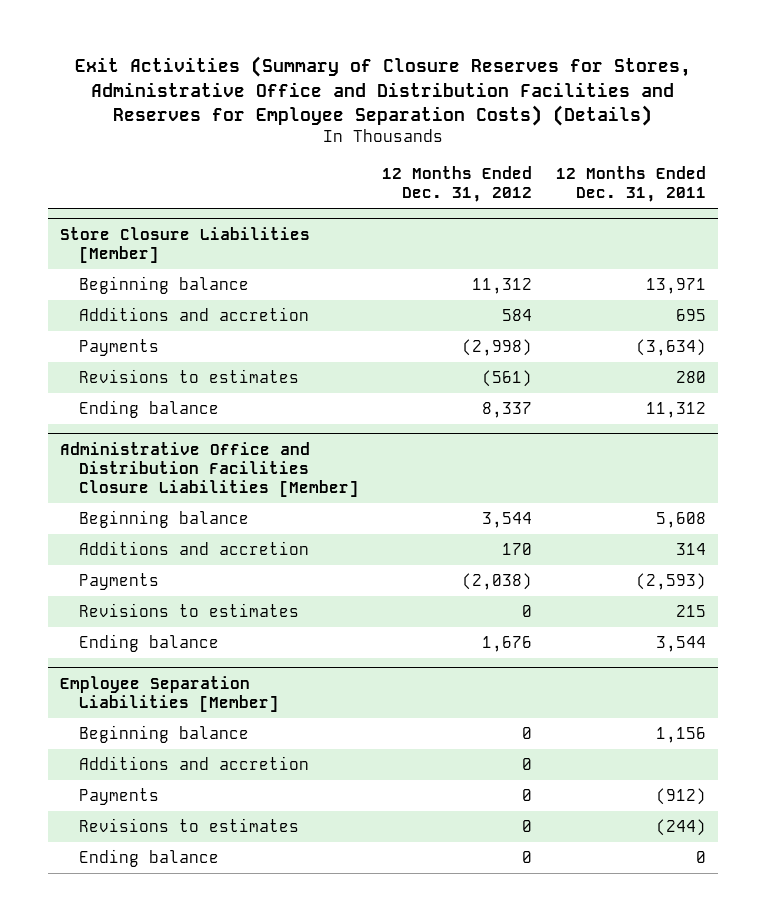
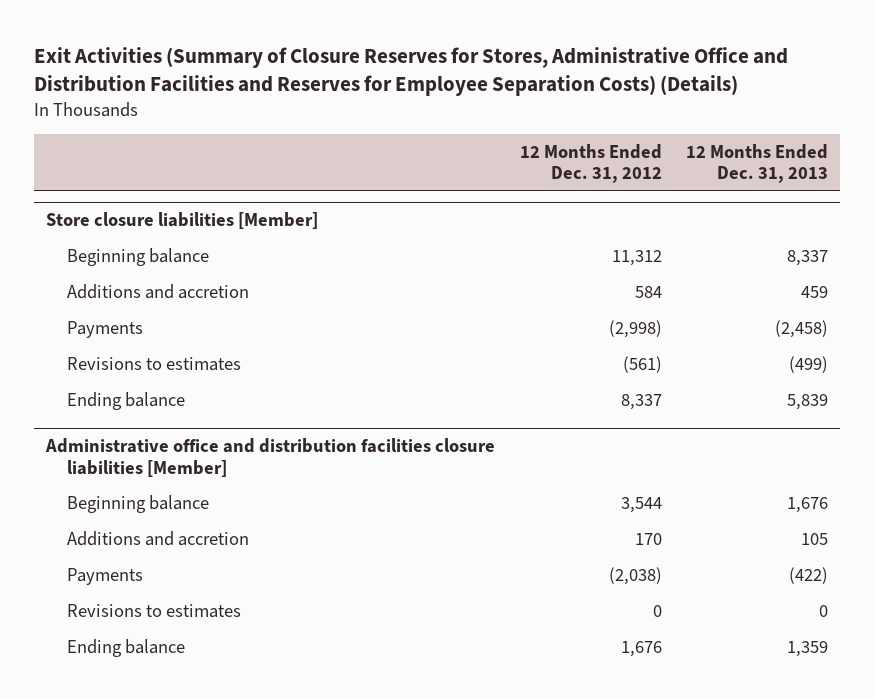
[555,165,706,203] 12 Months Ended Dec. 31, 2011 -> none
none -> [685,143,828,184] 12 Months Ended Dec. 31, 2013
[59,226,310,263] Store Closure Liabilities [Member] -> [46,212,319,230] Store closure liabilities [Member]
[59,441,359,497] Administrative Office and Distribution Facilities Closure Liabilities [Member] -> [45,438,496,477] Administrative office and distribution facilities closure liabilities [Member]
[59,675,279,712] Employee Separation Liabilities [Member] -> none
[78,725,249,744] Beginning balance -> none
[78,756,309,771] Additions and accretion -> none
[78,788,159,806] Payments -> none
[78,818,299,833] Revisions to estimates -> none
[78,849,219,868] Ending balance -> none

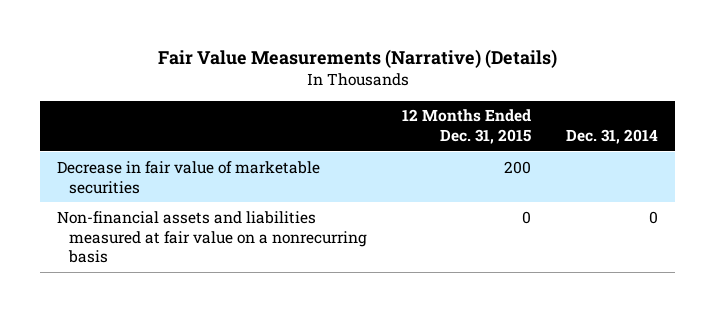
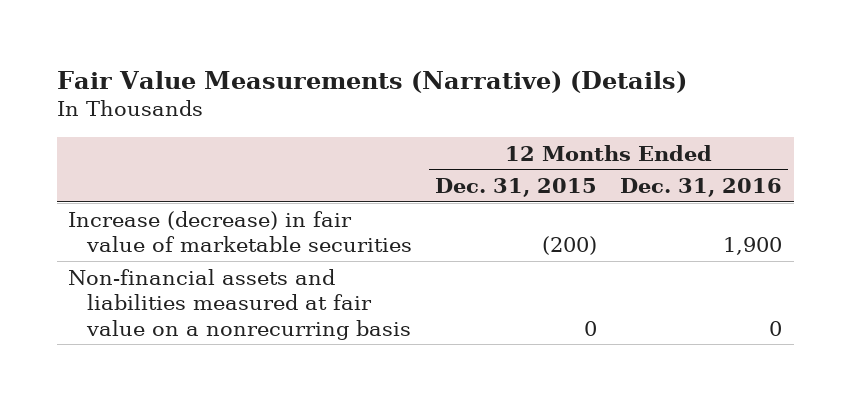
[565,129,658,145] Dec. 31, 2014 -> none
none -> [620,178,783,198] Dec. 31, 2016
[57,160,321,194] Decrease in fair value of marketable securities -> [68,210,413,253] Increase (decrease) in fair value of marketable securities
[503,160,531,174] 200 -> [542,236,598,256] (200)

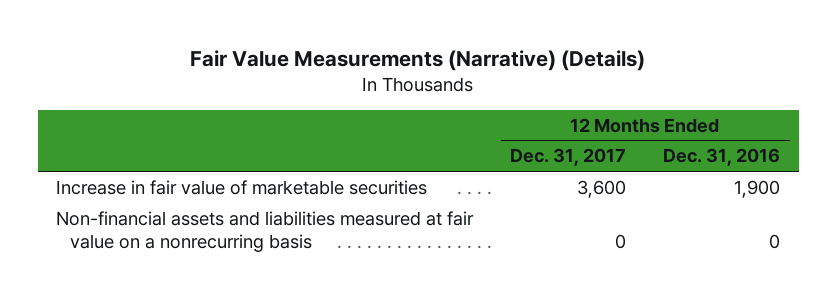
[435,178,598,198] Dec. 31, 2015 -> none
none -> [510,148,627,167] Dec. 31, 2017
[68,210,413,253] Increase (decrease) in fair value of marketable securities -> [56,179,428,195] Increase in fair value of marketable securities

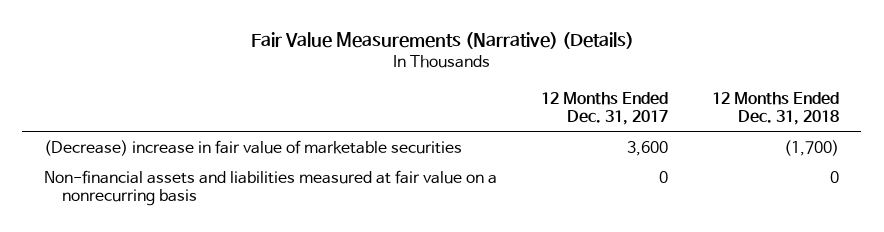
[663,148,781,167] Dec. 31, 2016 -> none
none -> [712,91,840,125] 12 Months Ended Dec. 31, 2018
[56,179,428,195] Increase in fair value of marketable securities -> [44,139,463,156] (Decrease) increase in fair value of marketable securities

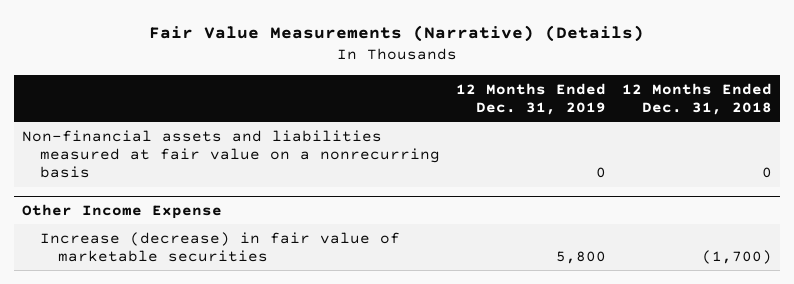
[541,91,669,125] 12 Months Ended Dec. 31, 2017 -> none
none -> [456,82,607,116] 12 Months Ended Dec. 31, 2019
[44,139,463,156] (Decrease) increase in fair value of marketable securities -> none
none -> [21,203,222,219] Other Income Expense
none -> [40,231,401,262] Increase (decrease) in fair value of marketable securities

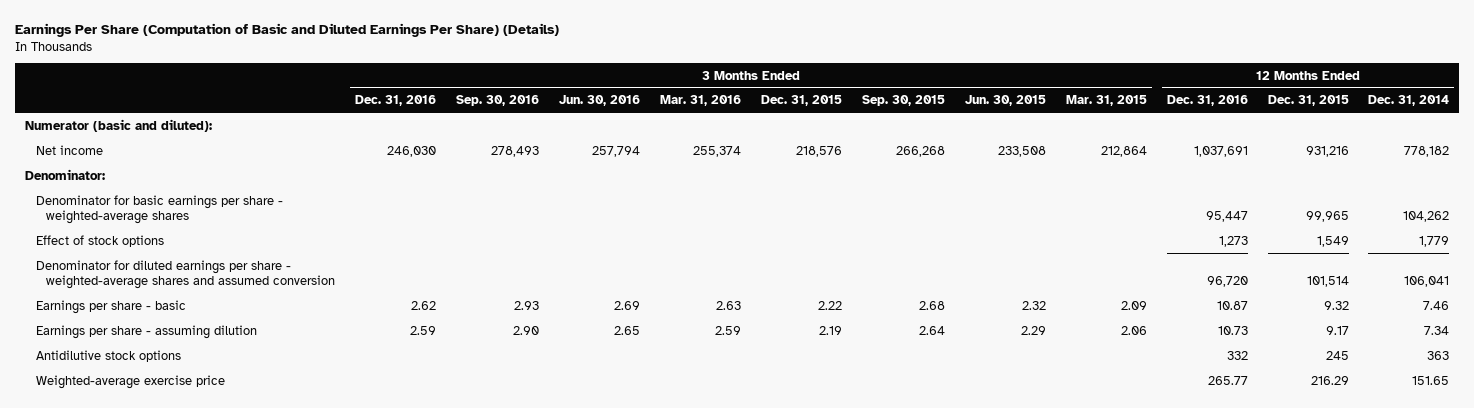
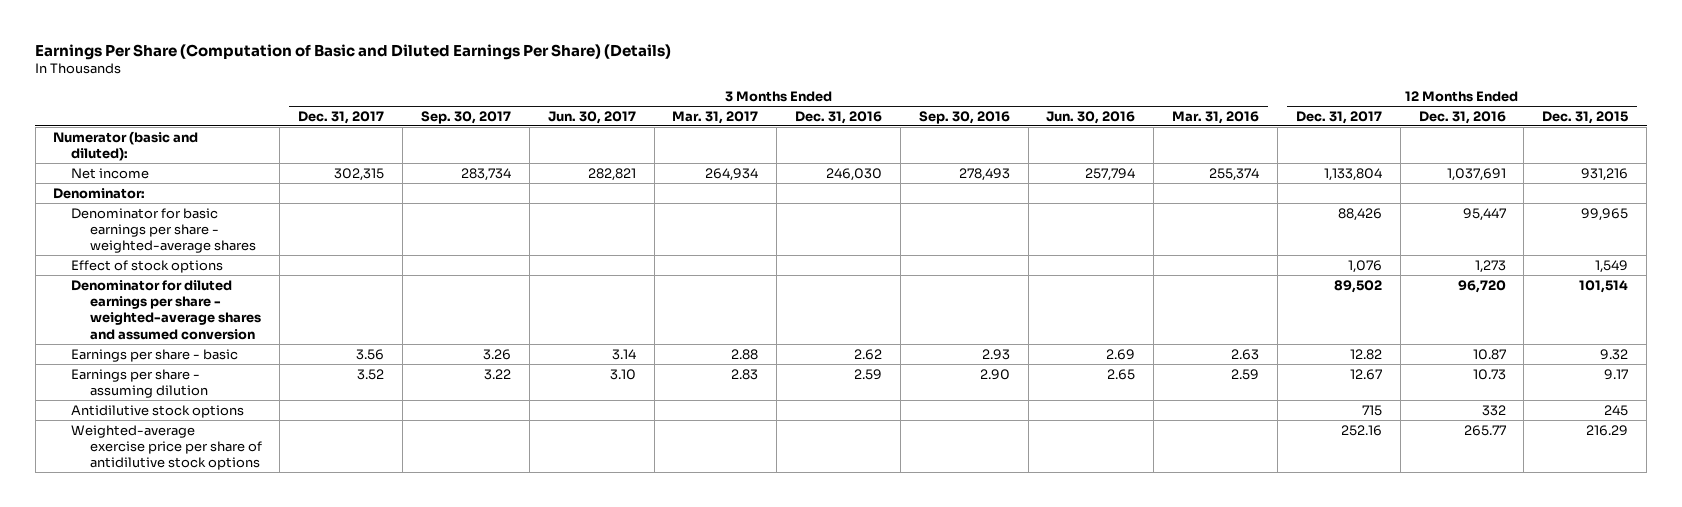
[760,95,842,107] Dec. 31, 2015 -> none
[861,95,945,107] Sep. 30, 2015 -> none
[964,95,1046,107] Jun. 30, 2015 -> none
[1065,95,1147,107] Mar. 31, 2015 -> none
[1368,95,1450,107] Dec. 31, 2014 -> none
none -> [298,110,385,124] Dec. 31, 2017
none -> [420,110,511,124] Sep. 30, 2017
none -> [547,110,636,124] Jun. 30, 2017
none -> [672,110,759,124] Mar. 31, 2017
none -> [1295,110,1382,124] Dec. 31, 2017
[35,374,225,389] Weighted-average exercise price -> [71,424,262,471] Weighted-average exercise price per share of antidilutive stock options

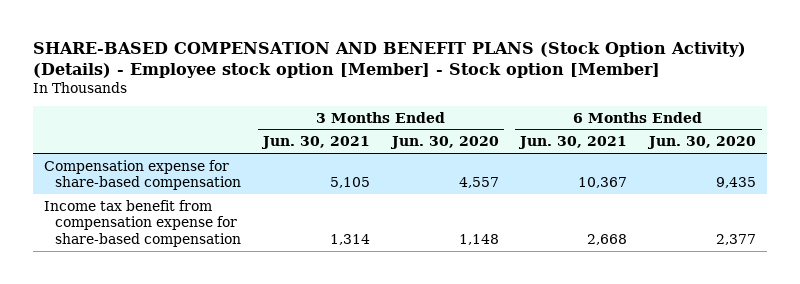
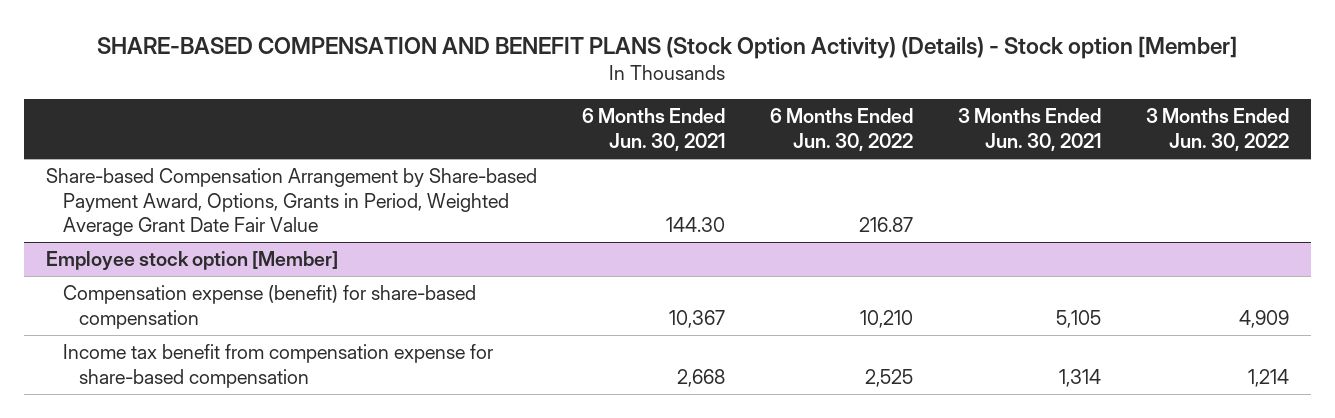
[33,42,747,78] SHARE-BASED COMPENSATION AND BENEFIT PLANS (Stock Option Activity) (Details) - Employee stock option [Member] - Stock option [Member] -> [97,35,1238,59] SHARE-BASED COMPENSATION AND BENEFIT PLANS (Stock Option Activity) (Details) - Stock option [Member]
[389,136,499,150] Jun. 30, 2020 -> none
[647,136,757,150] Jun. 30, 2020 -> none
none -> [769,108,913,152] 6 Months Ended Jun. 30, 2022
none -> [1145,108,1289,152] 3 Months Ended Jun. 30, 2022
none -> [46,168,538,237] Share-based Compensation Arrangement by Share-based Payment Award, Options, Grants in Period, Weighted Average Grant Date Fair Value
none -> [46,251,339,271] Employee stock option [Member]
[44,159,242,191] Compensation expense for share-based compensation -> [62,285,476,329] Compensation expense (benefit) for share-based compensation

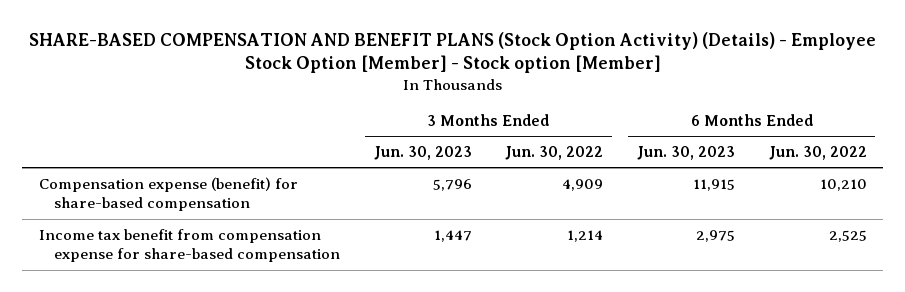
[97,35,1238,59] SHARE-BASED COMPENSATION AND BENEFIT PLANS (Stock Option Activity) (Details) - Stock option [Member] -> [28,31,876,74] SHARE-BASED COMPENSATION AND BENEFIT PLANS (Stock Option Activity) (Details) - Employee Stock Option [Member] - Stock option [Member]
[582,108,726,152] 6 Months Ended Jun. 30, 2021 -> none
[957,108,1101,152] 3 Months Ended Jun. 30, 2021 -> none
none -> [373,145,472,160] Jun. 30, 2023
none -> [636,145,735,160] Jun. 30, 2023
[46,168,538,237] Share-based Compensation Arrangement by Share-based Payment Award, Options, Grants in Period, Weighted Average Grant Date Fair Value -> none
[46,251,339,271] Employee stock option [Member] -> none

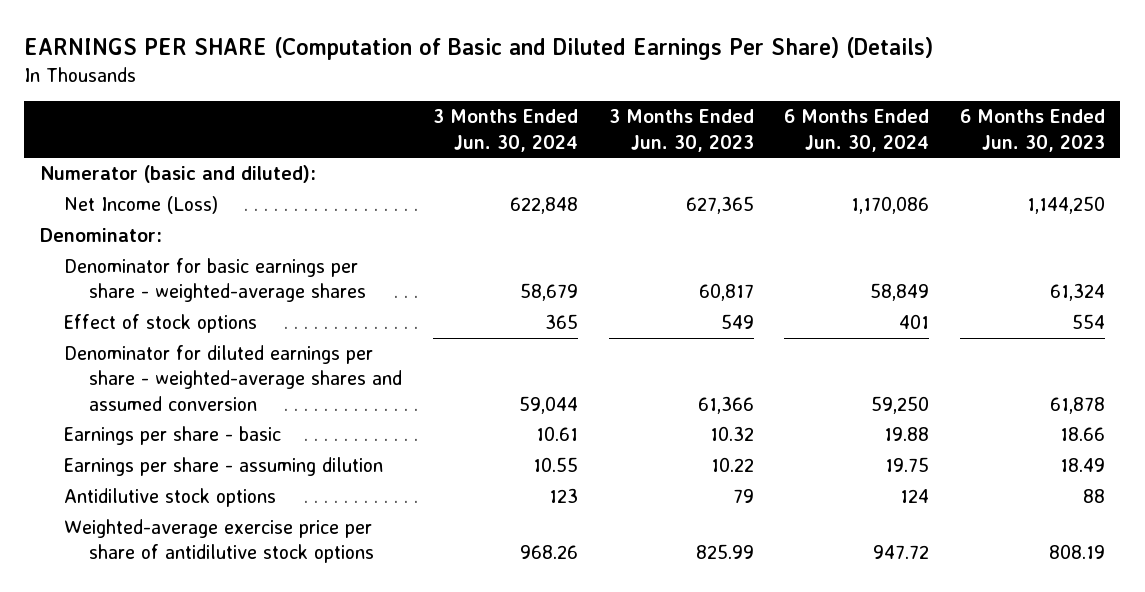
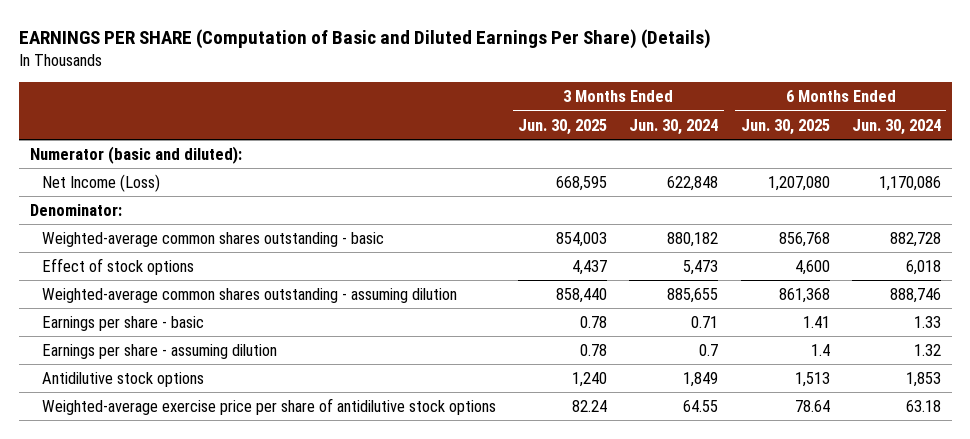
[608,109,754,152] 3 Months Ended Jun. 30, 2023 -> none
[960,109,1106,152] 6 Months Ended Jun. 30, 2023 -> none
none -> [518,118,608,135] Jun. 30, 2025
none -> [740,118,830,135] Jun. 30, 2025
[64,345,403,411] Denominator for diluted earnings per share - weighted-average shares and assumed conversion -> none
[64,258,367,303] Denominator for basic earnings per share - weighted-average shares -> [42,231,385,247] Weighted-average common shares outstanding - basic
[519,283,578,302] 58,679 -> [667,231,719,247] 880,182
[870,283,930,302] 58,849 -> [889,231,941,247] 882,728
[544,314,578,330] 365 -> [683,259,719,275] 5,473
[899,314,930,330] 401 -> [905,259,941,275] 6,018
none -> [42,287,458,303] Weighted-average common shares outstanding - assuming dilution
[535,426,578,442] 10.61 -> [691,315,719,328] 0.71
[884,427,930,442] 19.88 -> [913,315,941,328] 1.33
[532,457,578,473] 10.55 -> [699,343,719,356] 0.7
[885,457,930,473] 19.75 -> [913,343,941,356] 1.32
[548,488,578,504] 123 -> [683,371,719,387] 1,849
[900,489,930,504] 124 -> [905,371,941,387] 1,853
[519,545,578,560] 968.26 -> [683,399,719,412] 64.55
[873,545,930,560] 947.72 -> [905,399,941,412] 63.18

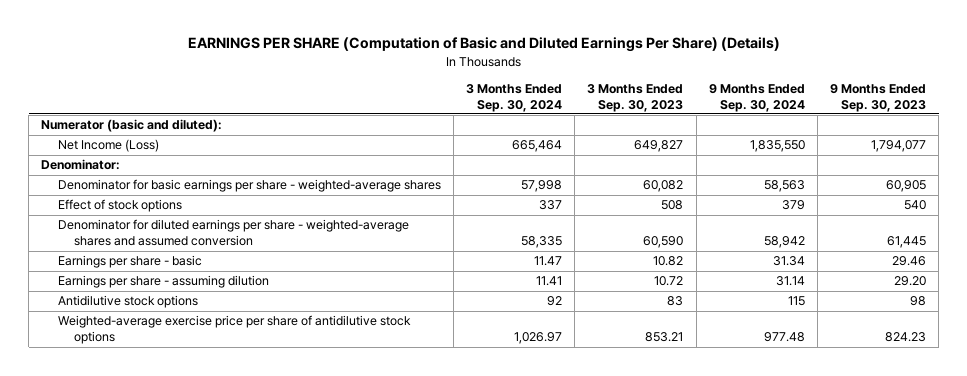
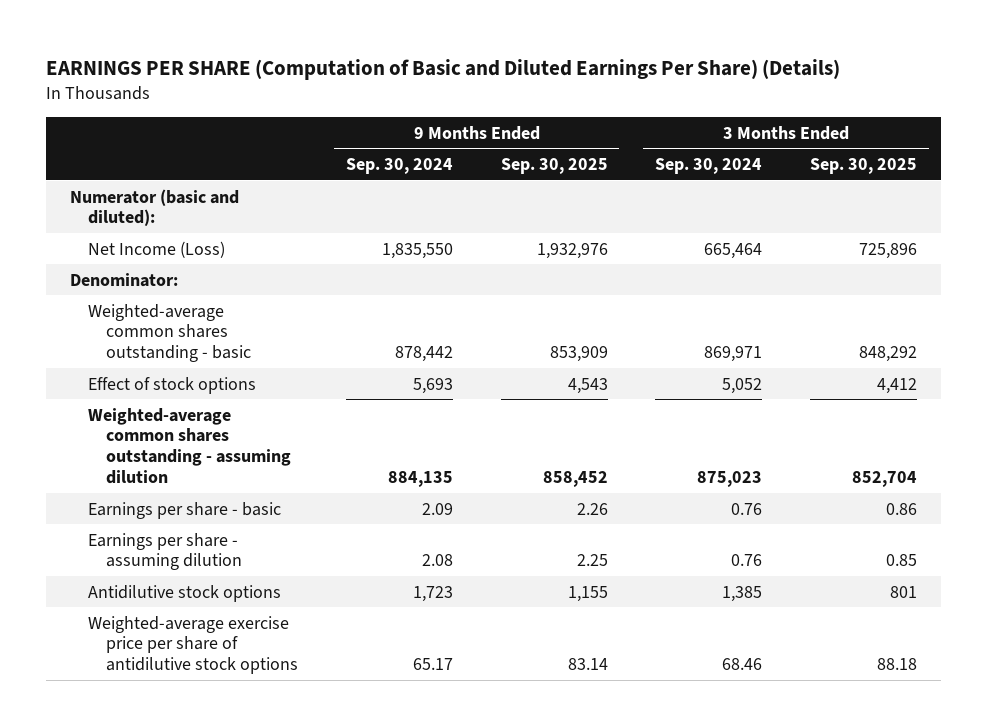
[587,83,684,112] 3 Months Ended Sep. 30, 2023 -> none
[830,83,927,112] 9 Months Ended Sep. 30, 2023 -> none
none -> [500,158,608,175] Sep. 30, 2025
none -> [809,158,917,175] Sep. 30, 2025
[57,219,409,247] Denominator for diluted earnings per share - weighted-average shares and assumed conversion -> none
[57,179,441,193] Denominator for basic earnings per share - weighted-average shares -> [88,303,252,363] Weighted-average common shares outstanding - basic
[521,180,563,193] 57,998 -> [704,346,763,363] 869,971
[763,180,805,193] 58,563 -> [394,346,453,363] 878,442
[539,200,563,211] 337 -> [722,377,763,394] 5,052
[781,200,805,211] 379 -> [412,377,453,394] 5,693
none -> [88,407,292,485] Weighted-average common shares outstanding - assuming dilution
[534,256,563,267] 11.47 -> [731,502,763,515] 0.76
[772,256,805,267] 31.34 -> [421,502,453,515] 2.09
[536,276,563,287] 11.41 -> [731,554,763,567] 0.76
[775,276,805,287] 31.14 -> [421,554,453,567] 2.08
[547,296,563,307] 92 -> [722,585,763,602] 1,385
[787,296,805,307] 115 -> [412,585,453,602] 1,723
[514,332,563,345] 1,026.97 -> [722,658,763,671] 68.46
[763,332,805,343] 977.48 -> [412,658,453,671] 65.17

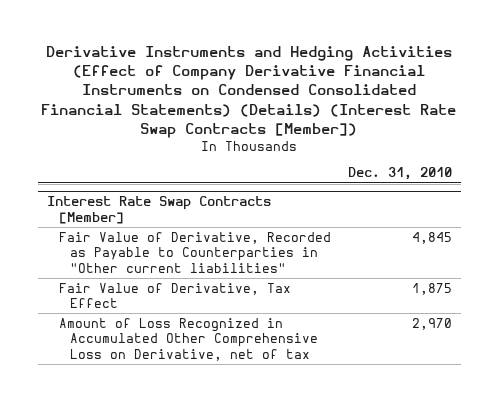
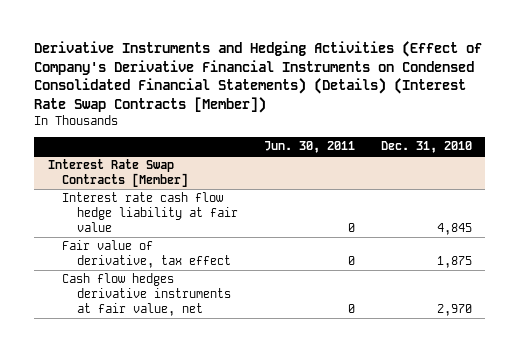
[41,46,457,138] Derivative Instruments and Hedging Activities (Effect of Company Derivative Financial Instruments on Condensed Consolidated Financial Statements) (Details) (Interest Rate Swap Contracts [Member]) -> [34,41,483,114] Derivative Instruments and Hedging Activities (Effect of Company's Derivative Financial Instruments on Condensed Consolidated Financial Statements) (Details) (Interest Rate Swap Contracts [Member])
none -> [263,141,355,154] Jun. 30, 2011
[58,231,331,274] Fair Value of Derivative, Recorded as Payable to Counterparties in "Other current liabilities" -> [62,192,238,232] Interest rate cash flow hedge liability at fair value
[58,282,291,309] Fair Value of Derivative, Tax Effect -> [62,240,231,268] Fair value of derivative, tax effect
[58,317,319,362] Amount of Loss Recognized in Accumulated Other Comprehensive Loss on Derivative, net of tax -> [62,273,231,316] Cash flow hedges derivative instruments at fair value, net

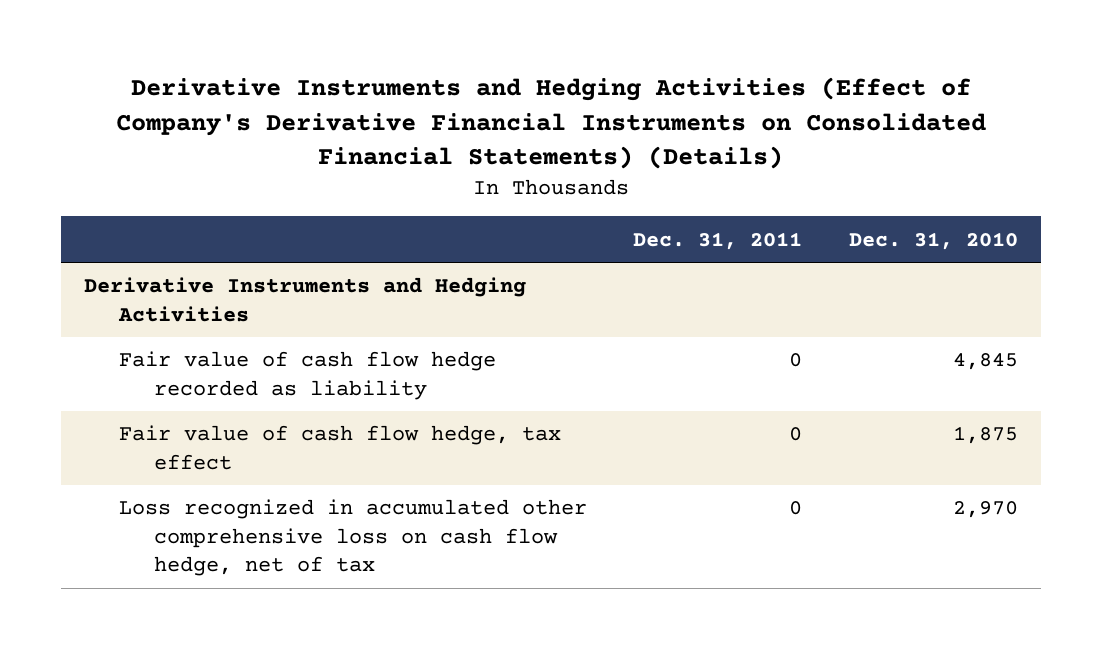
[34,41,483,114] Derivative Instruments and Hedging Activities (Effect of Company's Derivative Financial Instruments on Condensed Consolidated Financial Statements) (Details) (Interest Rate Swap Contracts [Member]) -> [115,77,986,170] Derivative Instruments and Hedging Activities (Effect of Company's Derivative Financial Instruments on Consolidated Financial Statements) (Details)
[263,141,355,154] Jun. 30, 2011 -> none
none -> [633,231,803,250] Dec. 31, 2011
[47,159,189,187] Interest Rate Swap Contracts [Member] -> none
none -> [84,277,527,322] Derivative Instruments and Hedging Activities
[62,192,238,232] Interest rate cash flow hedge liability at fair value -> [118,351,496,400] Fair value of cash flow hedge recorded as liability
[62,240,231,268] Fair value of derivative, tax effect -> [118,425,561,470] Fair value of cash flow hedge, tax effect
[62,273,231,316] Cash flow hedges derivative instruments at fair value, net -> [118,499,587,577] Loss recognized in accumulated other comprehensive loss on cash flow hedge, net of tax

